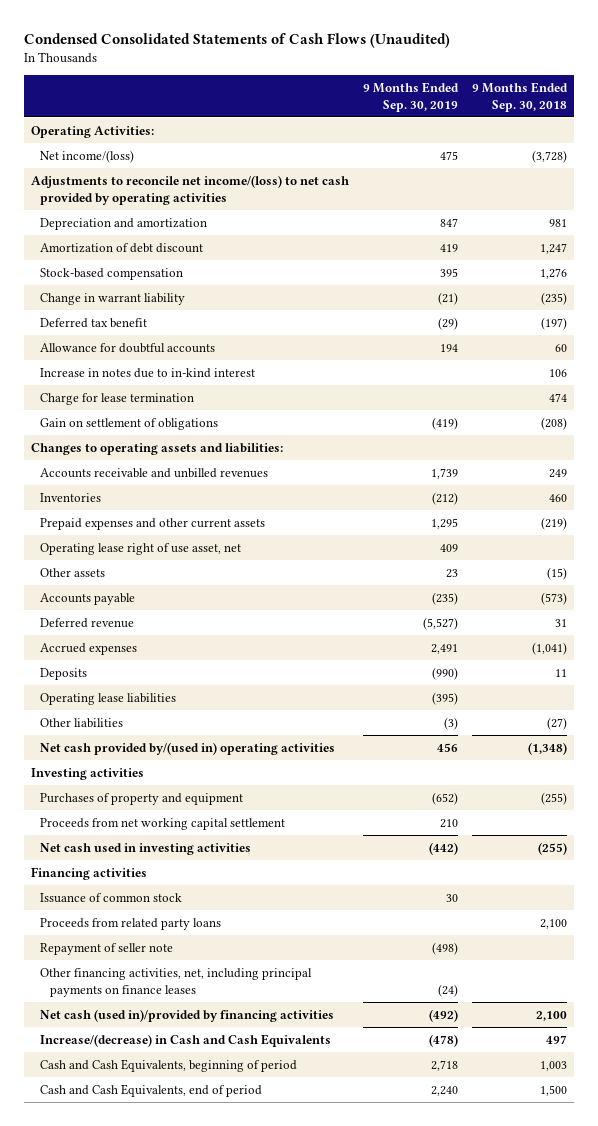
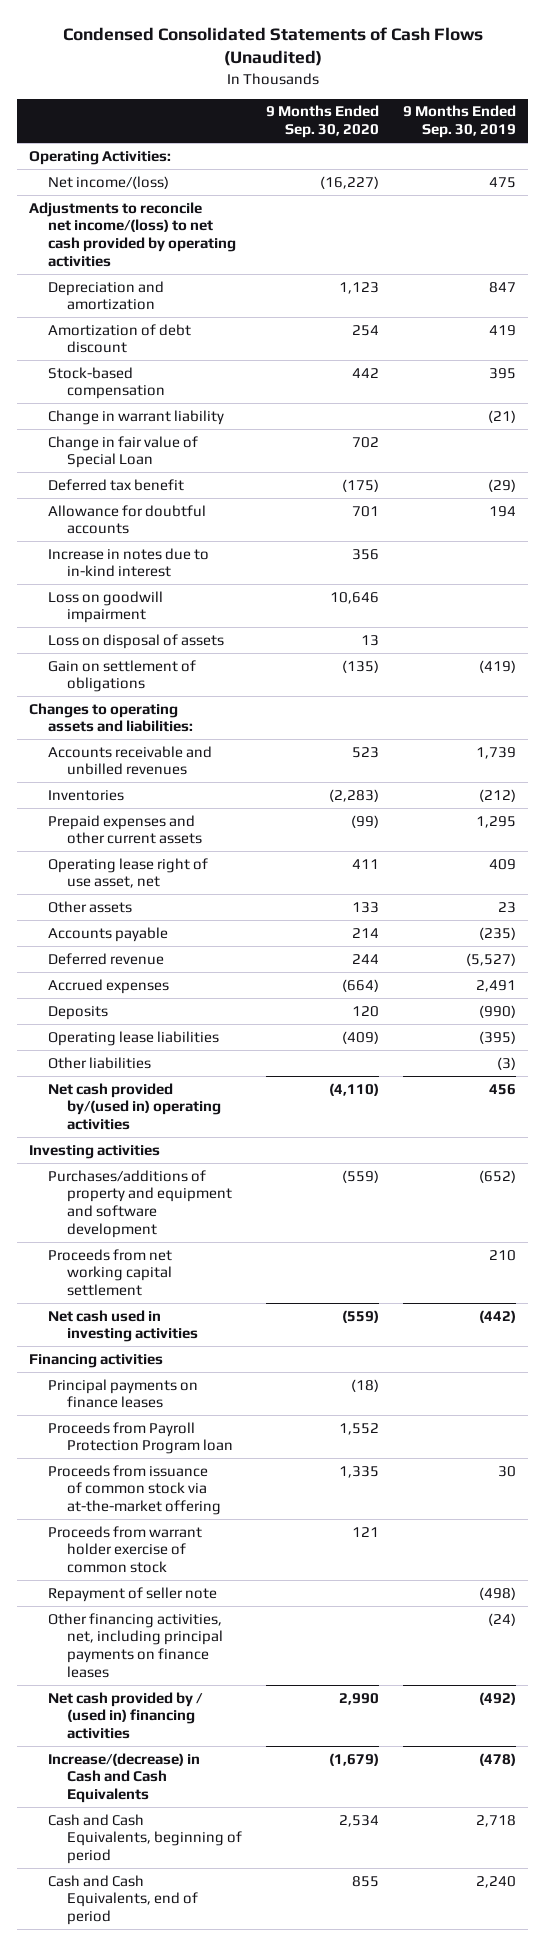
[471,81,568,112] 9 Months Ended Sep. 30, 2018 -> none
none -> [265,105,379,139] 9 Months Ended Sep. 30, 2020
none -> [47,435,198,469] Change in fair value of Special Loan
[40,392,195,405] Charge for lease termination -> none
none -> [47,590,163,624] Loss on goodwill impairment
none -> [47,633,224,649] Loss on disposal of assets
[40,792,244,805] Purchases of property and equipment -> [47,1169,232,1238] Purchases/additions of property and equipment and software development
[40,917,222,930] Proceeds from related party loans -> none
none -> [47,1378,198,1409] Principal payments on finance leases
none -> [47,1421,233,1455] Proceeds from Payroll Protection Program loan
[40,892,183,903] Issuance of common stock -> [47,1464,221,1516] Proceeds from issuance of common stock via at-the-market offering
none -> [47,1525,202,1574] Proceeds from warrant holder exercise of common stock
[40,1008,335,1022] Net cash (used in)/provided by financing activities -> [47,1691,203,1740] Net cash provided by / (used in) financing activities

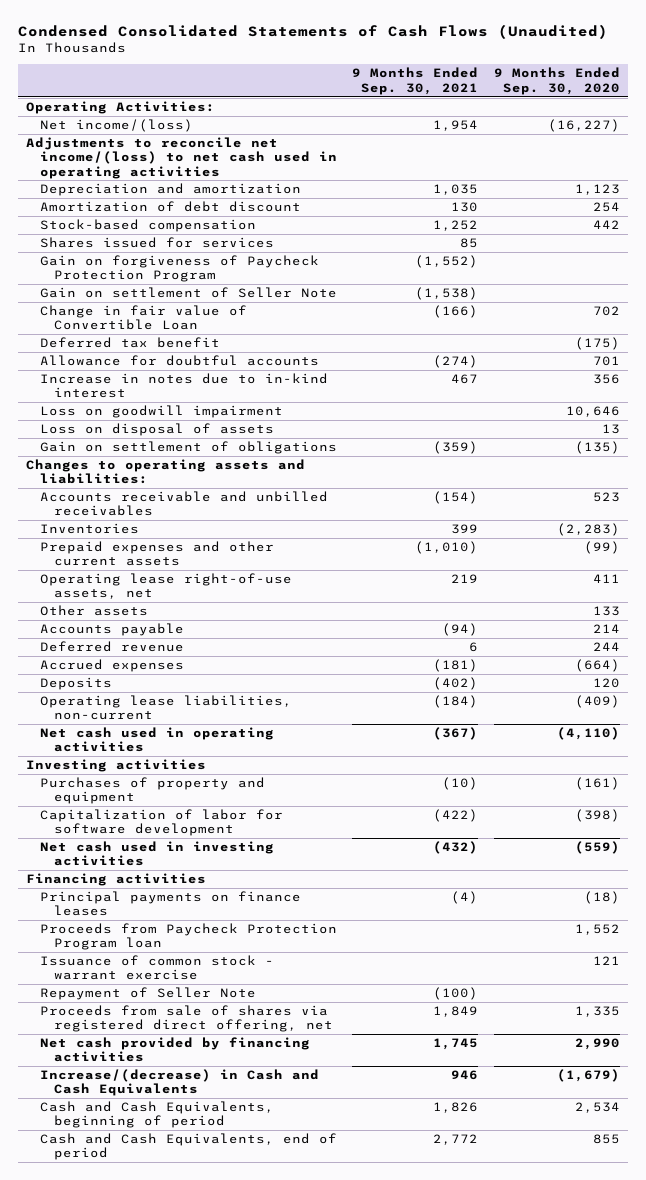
[403,105,517,139] 9 Months Ended Sep. 30, 2019 -> none
none -> [352,67,479,95] 9 Months Ended Sep. 30, 2021
[29,201,236,267] Adjustments to reconcile net income/(loss) to net cash provided by operating activities -> [25,137,337,179] Adjustments to reconcile net income/(loss) to net cash used in operating activities
[47,409,224,425] Change in warrant liability -> none
none -> [39,237,274,249] Shares issued for services
none -> [39,255,319,283] Gain on forgiveness of Paycheck Protection Program
none -> [39,287,337,299] Gain on settlement of Seller Note
[47,435,198,469] Change in fair value of Special Loan -> [39,305,247,331] Change in fair value of Convertible Loan
[47,745,212,776] Accounts receivable and unbilled revenues -> [39,491,328,517] Accounts receivable and unbilled receivables
[47,857,208,889] Operating lease right of use asset, net -> [39,573,292,600] Operating lease right-of-use assets, net
[47,1056,151,1069] Other liabilities -> none
[47,1030,219,1046] Operating lease liabilities -> [39,695,292,721] Operating lease liabilities, non-current
[47,1082,221,1131] Net cash provided by/(used in) operating activities -> [39,727,274,753] Net cash used in operating activities
[47,1248,172,1297] Proceeds from net working capital settlement -> none
[47,1169,232,1238] Purchases/additions of property and equipment and software development -> [39,777,265,805] Purchases of property and equipment
[341,1169,379,1183] (559) -> [574,777,620,791] (161)
none -> [39,809,283,837] Capitalization of labor for software development
[47,1525,202,1574] Proceeds from warrant holder exercise of common stock -> none
[47,1612,223,1678] Other financing activities, net, including principal payments on finance leases -> none
[47,1421,233,1455] Proceeds from Payroll Protection Program loan -> [39,923,337,951] Proceeds from Paycheck Protection Program loan
[47,1464,221,1516] Proceeds from issuance of common stock via at-the-market offering -> [39,955,274,981] Issuance of common stock - warrant exercise
[338,1465,379,1478] 1,335 -> [592,956,620,966] 121
[47,1586,217,1602] Repayment of seller note -> [39,987,256,1001] Repayment of Seller Note
none -> [39,1005,333,1033] Proceeds from sale of shares via registered direct offering, net
[47,1691,203,1740] Net cash provided by / (used in) financing activities -> [39,1037,310,1063] Net cash provided by financing activities

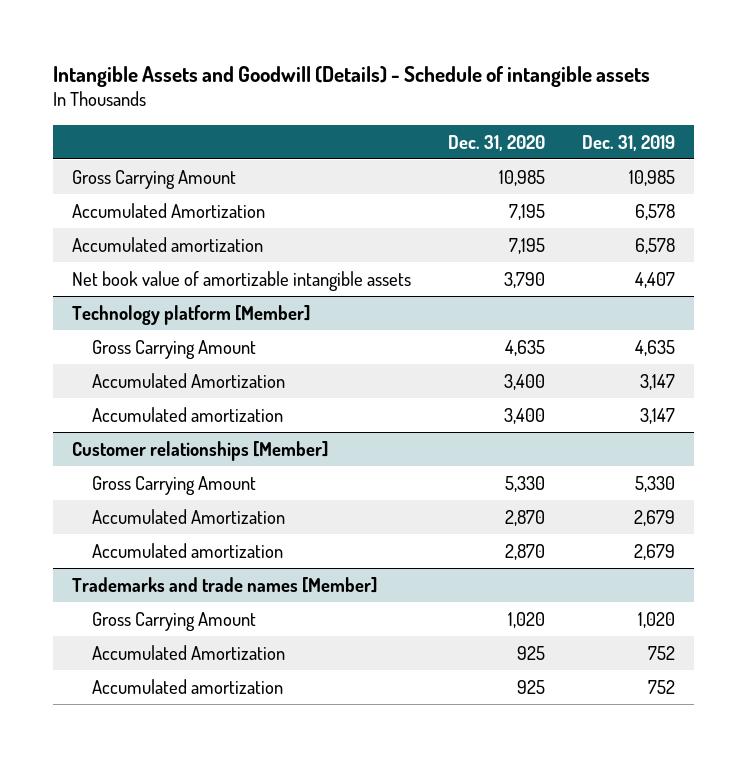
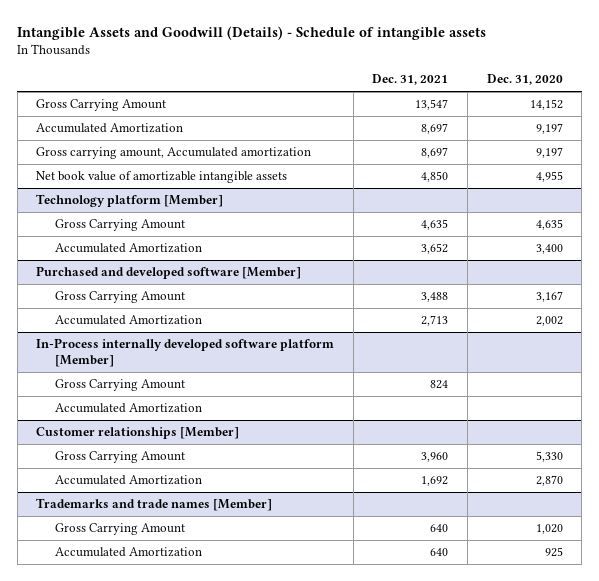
[582,134,676,151] Dec. 31, 2019 -> none
none -> [372,74,449,86] Dec. 31, 2021
[499,169,546,186] 10,985 -> [529,99,563,111] 14,152
[509,203,546,220] 7,195 -> [535,123,563,135] 9,197
[71,236,263,252] Accumulated amortization -> [36,147,312,160] Gross carrying amount, Accumulated amortization
[509,237,546,254] 7,195 -> [535,147,563,159] 9,197
[504,271,546,288] 3,790 -> [535,171,563,183] 4,955
none -> [36,266,302,280] Purchased and developed software [Member]
none -> [55,291,186,304] Gross Carrying Amount
[91,406,283,422] Accumulated amortization -> [55,315,203,326] Accumulated Amortization
[504,407,546,424] 3,400 -> [535,316,563,327] 2,002
none -> [36,338,335,368] In-Process internally developed software platform [Member]
none -> [55,379,186,392] Gross Carrying Amount
none -> [55,403,203,414] Accumulated Amortization
[91,542,283,558] Accumulated amortization -> none
[91,678,283,694] Accumulated amortization -> none

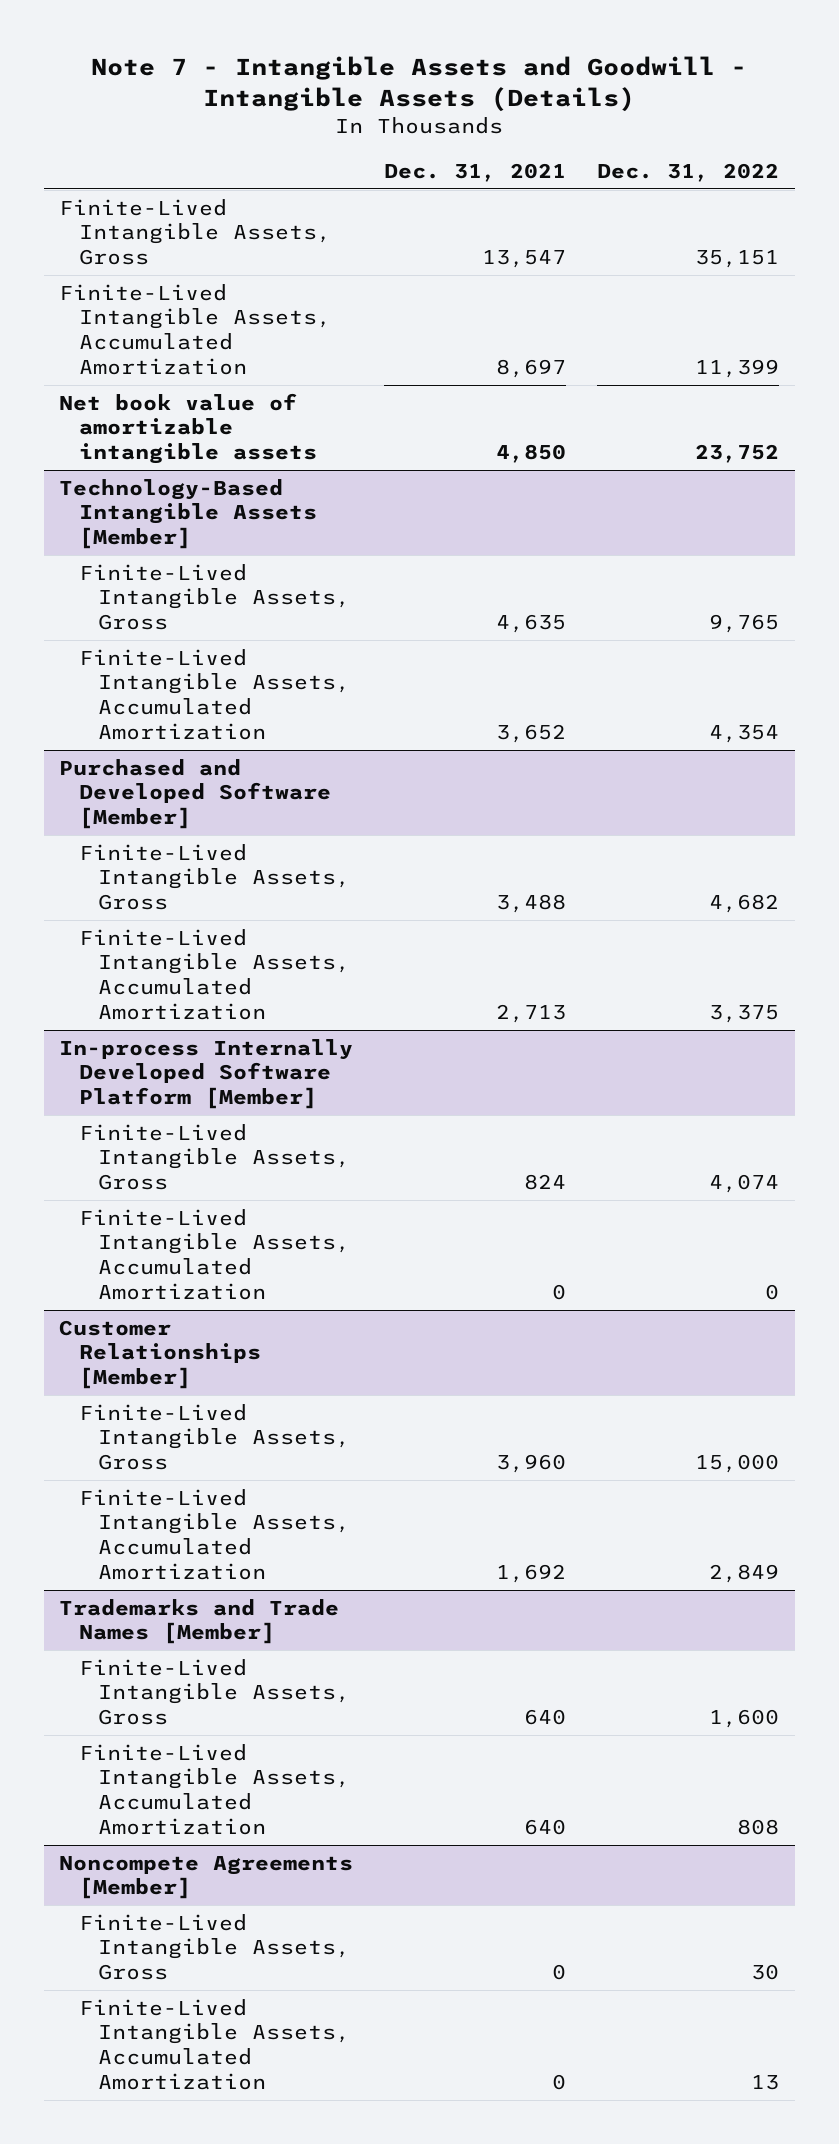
[17,25,487,40] Intangible Assets and Goodwill (Details) - Schedule of intangible assets -> [91,55,748,113] Note 7 - Intangible Assets and Goodwill - Intangible Assets (Details)
[486,74,563,86] Dec. 31, 2020 -> none
none -> [597,163,780,183] Dec. 31, 2022
[36,123,184,134] Accumulated Amortization -> none
[36,99,167,112] Gross Carrying Amount -> [59,198,331,266] Finite-Lived Intangible Assets, Gross
[36,147,312,160] Gross carrying amount, Accumulated amortization -> [59,283,331,375] Finite-Lived Intangible Assets, Accumulated Amortization
[55,403,203,414] Accumulated Amortization -> none
[55,547,203,558] Accumulated Amortization -> none
[36,194,224,208] Technology platform [Member] -> [59,478,317,550] Technology-Based Intangible Assets [Member]
[55,219,186,232] Gross Carrying Amount -> [78,563,350,631] Finite-Lived Intangible Assets, Gross
[55,243,203,254] Accumulated Amortization -> [78,648,350,740] Finite-Lived Intangible Assets, Accumulated Amortization
[36,266,302,280] Purchased and developed software [Member] -> [59,758,331,830] Purchased and Developed Software [Member]
[55,291,186,304] Gross Carrying Amount -> [78,843,350,911] Finite-Lived Intangible Assets, Gross
[55,315,203,326] Accumulated Amortization -> [78,928,350,1020] Finite-Lived Intangible Assets, Accumulated Amortization
[36,338,335,368] In-Process internally developed software platform [Member] -> [59,1038,354,1110] In-process Internally Developed Software Platform [Member]
[55,379,186,392] Gross Carrying Amount -> [78,1123,350,1191] Finite-Lived Intangible Assets, Gross
none -> [78,1208,350,1300] Finite-Lived Intangible Assets, Accumulated Amortization
[36,427,240,440] Customer relationships [Member] -> [59,1319,261,1390] Customer Relationships [Member]
[55,451,186,464] Gross Carrying Amount -> [78,1403,350,1471] Finite-Lived Intangible Assets, Gross
[55,475,203,486] Accumulated Amortization -> [78,1488,350,1580] Finite-Lived Intangible Assets, Accumulated Amortization
[36,498,273,512] Trademarks and trade names [Member] -> [59,1598,340,1645] Trademarks and Trade Names [Member]
[55,523,186,536] Gross Carrying Amount -> [78,1658,350,1726] Finite-Lived Intangible Assets, Gross
none -> [78,1743,350,1835] Finite-Lived Intangible Assets, Accumulated Amortization
none -> [59,1855,354,1900] Noncompete Agreements [Member]
none -> [78,1913,350,1981] Finite-Lived Intangible Assets, Gross
none -> [78,1998,350,2090] Finite-Lived Intangible Assets, Accumulated Amortization

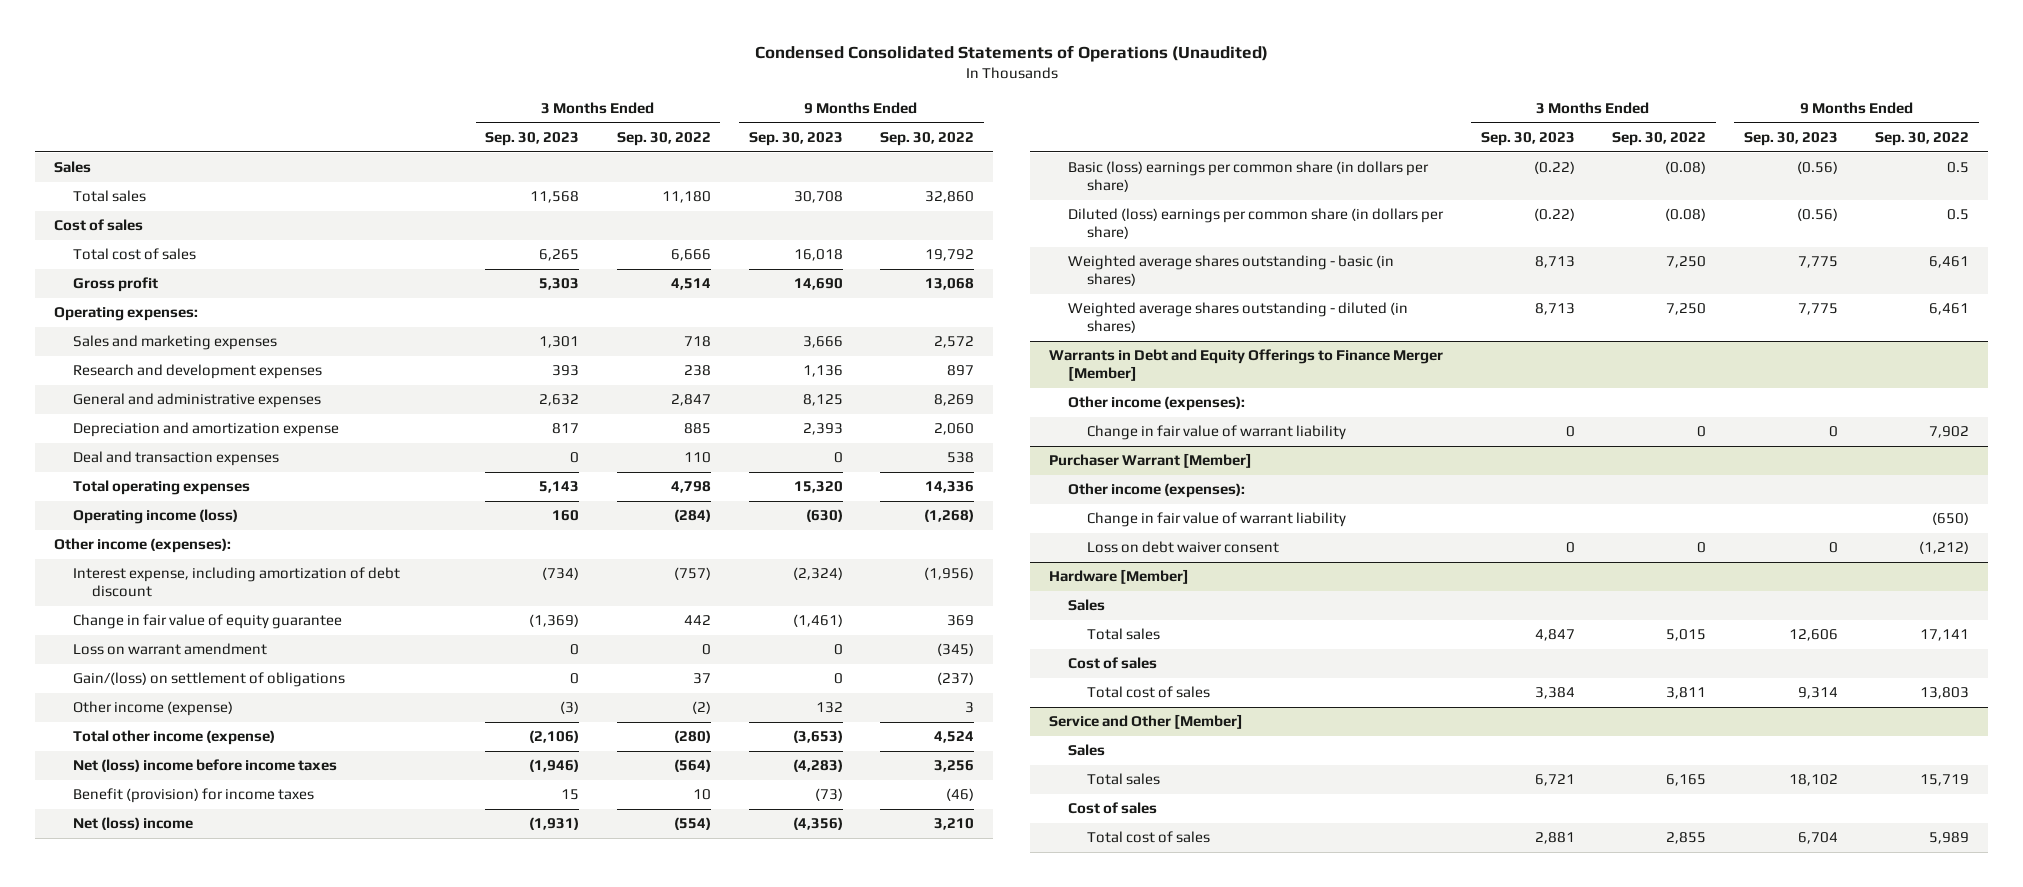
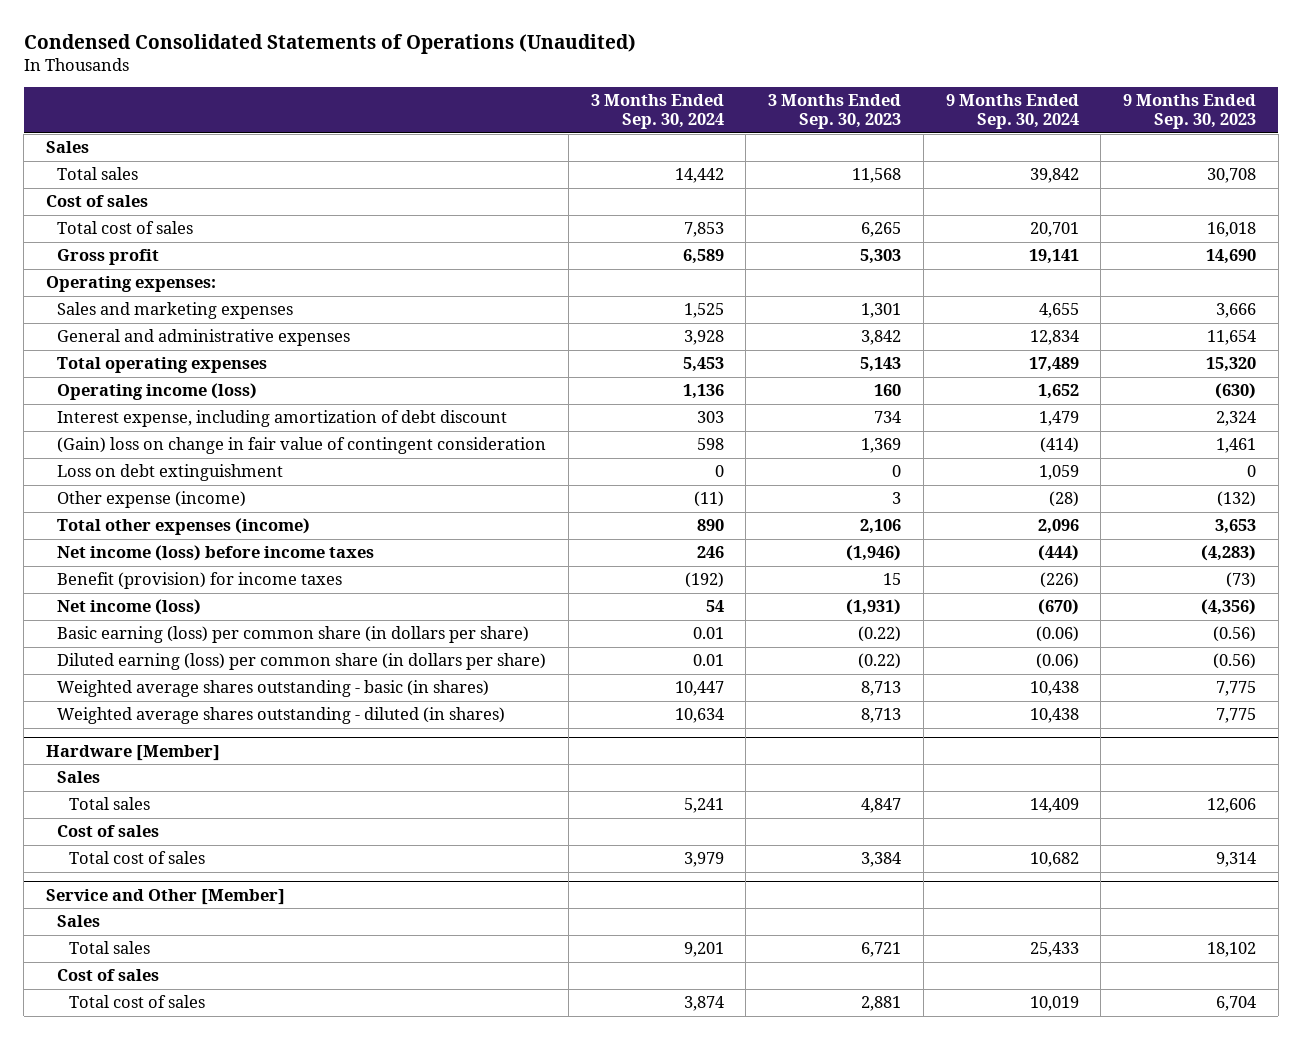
[617,131,712,146] Sep. 30, 2022 -> none
[880,131,975,146] Sep. 30, 2022 -> none
none -> [590,94,724,130] 3 Months Ended Sep. 30, 2024
none -> [945,94,1079,130] 9 Months Ended Sep. 30, 2024
[72,364,322,380] Research and development expenses -> none
[72,422,339,438] Depreciation and amortization expense -> none
[72,451,279,467] Deal and transaction expenses -> none
[539,394,580,407] 2,632 -> [861,330,902,346] 3,842
[802,394,843,407] 8,125 -> [1207,330,1257,346] 11,654
[53,538,231,554] Other income (expenses): -> none
[72,643,267,656] Loss on warrant amendment -> none
[72,672,345,688] Gain/(loss) on settlement of obligations -> none
[542,567,580,581] (734) -> [874,411,902,424] 734
[792,567,843,581] (2,324) -> [1216,411,1257,427] 2,324
[72,614,342,630] Change in fair value of equity guarantee -> [57,437,547,455] (Gain) loss on change in fair value of contingent consideration
[529,614,580,628] (1,369) -> [861,438,902,454] 1,369
[792,614,843,628] (1,461) -> [1216,438,1257,454] 1,461
none -> [57,464,284,482] Loss on debt extinguishment
[72,701,233,717] Other income (expense) -> [57,491,247,509] Other expense (income)
[560,701,580,715] (3) -> [892,492,902,505] 3
[815,702,843,714] 132 -> [1217,491,1257,508] (132)
[72,730,275,746] Total other income (expense) -> [57,518,311,536] Total other expenses (income)
[529,730,580,744] (2,106) -> [860,519,902,535] 2,106
[792,730,843,744] (3,653) -> [1215,519,1257,535] 3,653
[72,759,337,773] Net (loss) income before income taxes -> [57,545,375,562] Net income (loss) before income taxes
[72,817,193,831] Net (loss) income -> [57,599,202,616] Net income (loss)
[1068,161,1430,193] Basic (loss) earnings per common share (in dollars per share) -> [57,626,530,644] Basic earning (loss) per common share (in dollars per share)
[1068,208,1445,240] Diluted (loss) earnings per common share (in dollars per share) -> [57,653,547,671] Diluted earning (loss) per common share (in dollars per share)
[1049,349,1444,382] Warrants in Debt and Equity Offerings to Finance Merger [Member] -> none
[1068,396,1246,412] Other income (expenses): -> none
[1086,425,1346,441] Change in fair value of warrant liability -> none
[1049,453,1253,469] Purchaser Warrant [Member] -> none
[1068,483,1246,499] Other income (expenses): -> none
[1086,512,1346,528] Change in fair value of warrant liability -> none
[1086,541,1279,554] Loss on debt waiver consent -> none

